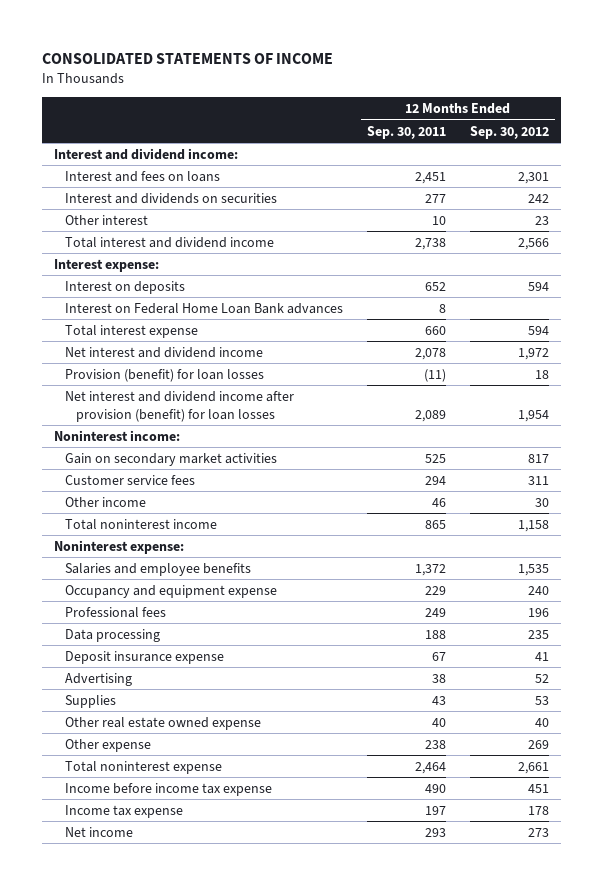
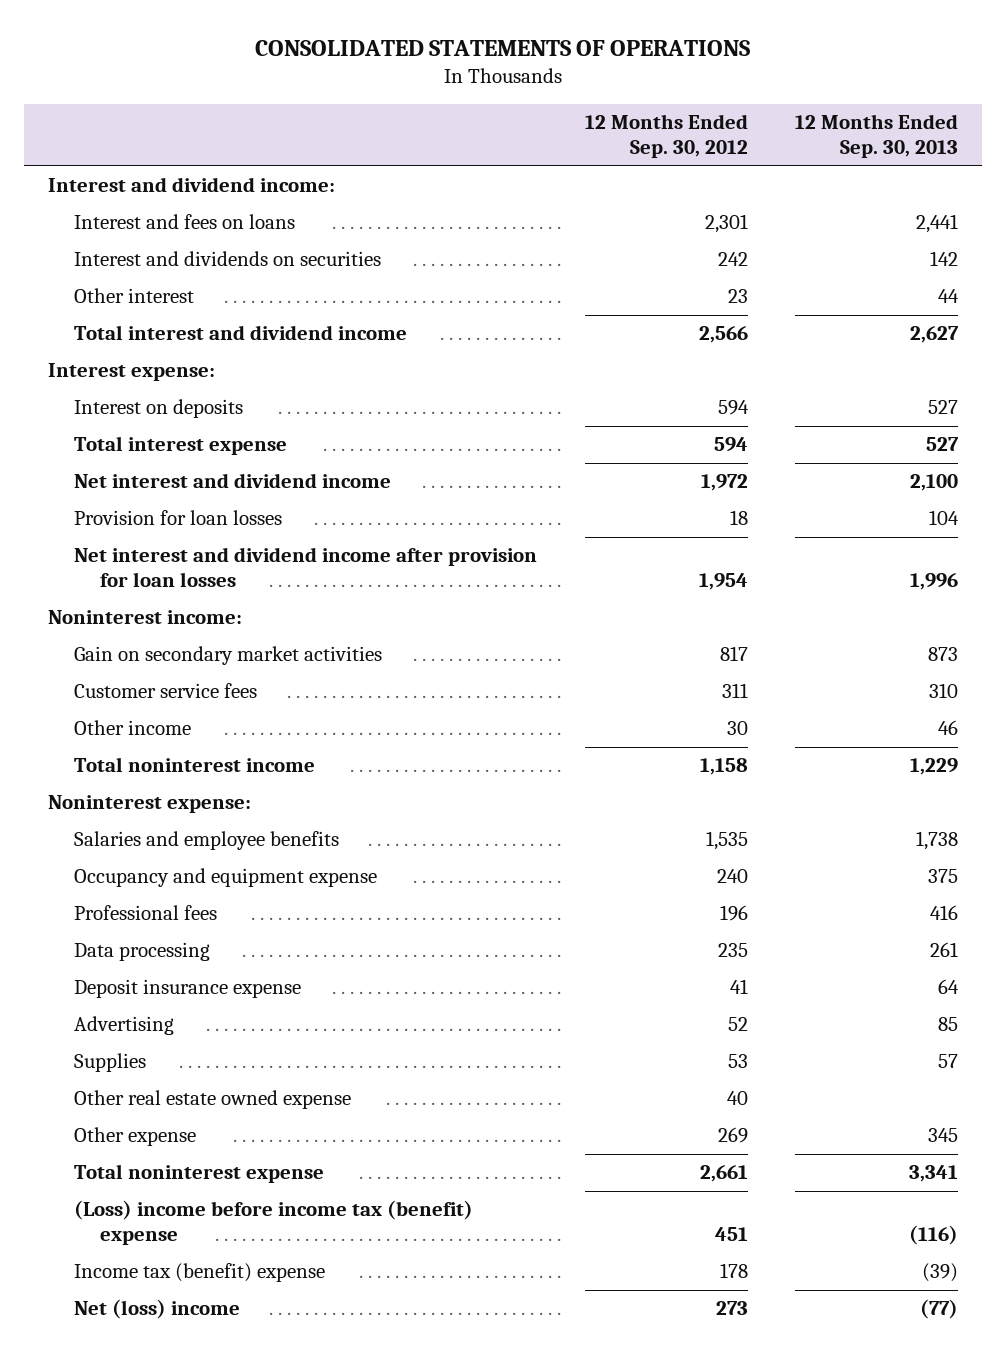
[42,53,334,65] CONSOLIDATED STATEMENTS OF INCOME -> [255,39,751,56] CONSOLIDATED STATEMENTS OF OPERATIONS
[367,125,447,139] Sep. 30, 2011 -> none
none -> [795,114,959,159] 12 Months Ended Sep. 30, 2013
[65,302,344,314] Interest on Federal Home Loan Bank advances -> none
[65,368,265,382] Provision (benefit) for loan losses -> [74,510,283,526] Provision for loan losses
[65,390,295,422] Net interest and dividend income after provision (benefit) for loan losses -> [74,547,538,588] Net interest and dividend income after provision for loan losses
[65,782,273,796] Income before income tax expense -> [74,1200,474,1246] (Loss) income before income tax (benefit) expense
[65,804,184,818] Income tax expense -> [74,1263,326,1283] Income tax (benefit) expense
[65,826,134,837] Net income -> [74,1299,241,1320] Net (loss) income

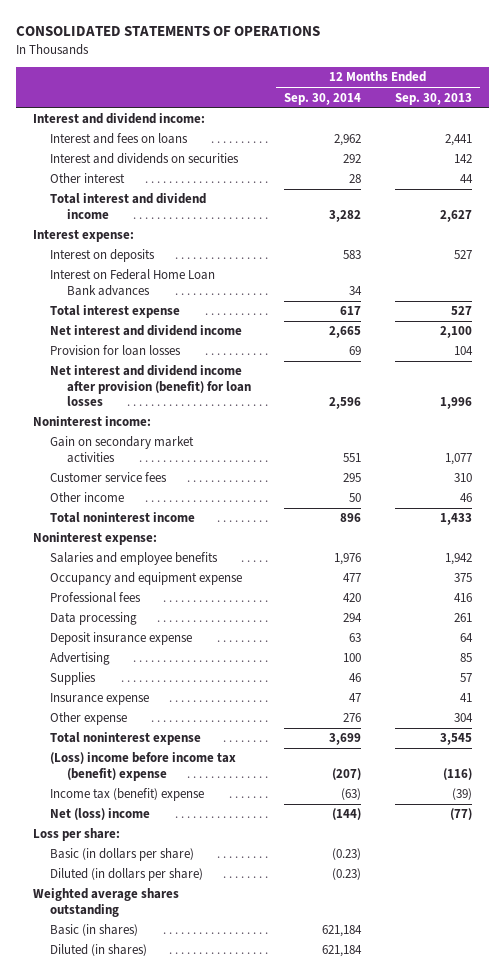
[584,114,748,159] 12 Months Ended Sep. 30, 2012 -> none
none -> [284,92,362,105] Sep. 30, 2014
none -> [49,269,215,296] Interest on Federal Home Loan Bank advances
[74,547,538,588] Net interest and dividend income after provision for loan losses -> [49,365,251,406] Net interest and dividend income after provision (benefit) for loan losses
[928,647,959,662] 873 -> [444,452,472,465] 1,077
[910,758,959,776] 1,229 -> [439,513,472,526] 1,433
[916,831,959,851] 1,738 -> [444,553,472,566] 1,942
[74,1090,352,1110] Other real estate owned expense -> none
none -> [49,693,149,706] Insurance expense
[928,1128,959,1143] 345 -> [453,713,473,723] 304
[909,1165,959,1183] 3,341 -> [439,733,472,746] 3,545
none -> [32,828,120,842] Loss per share:
none -> [49,848,194,862] Basic (in dollars per share)
none -> [49,868,203,882] Diluted (in dollars per share)
none -> [32,888,179,917] Weighted average shares outstanding
none -> [49,924,138,937] Basic (in shares)
none -> [49,944,147,957] Diluted (in shares)

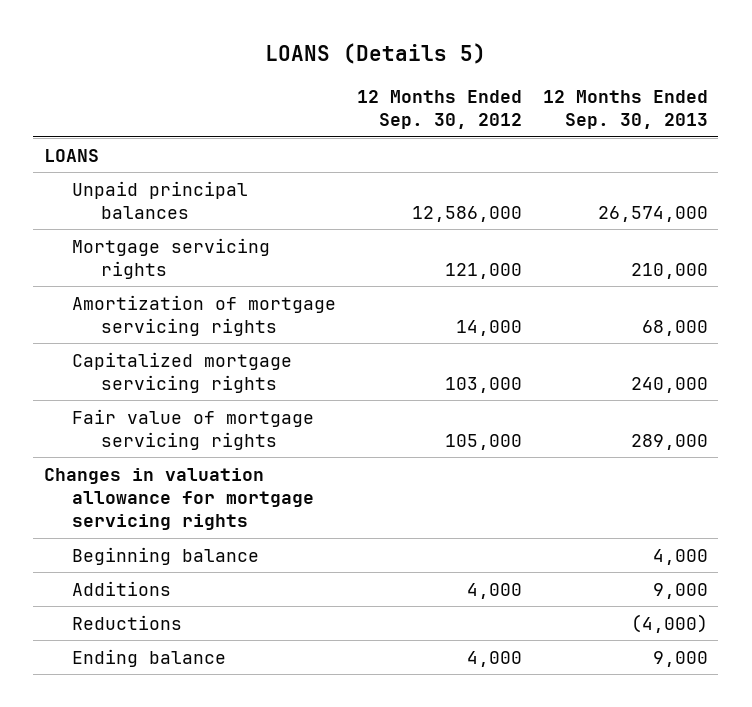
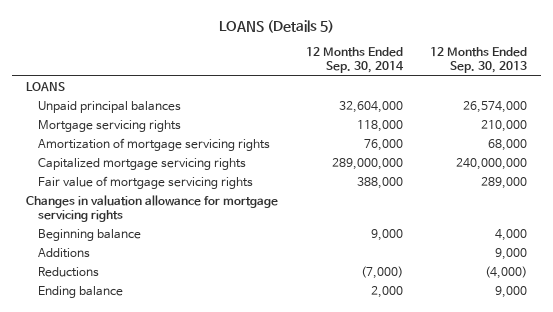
[357,90,523,130] 12 Months Ended Sep. 30, 2012 -> none
none -> [305,47,404,74] 12 Months Ended Sep. 30, 2014
[630,376,708,393] 240,000 -> [456,158,528,171] 240,000,000

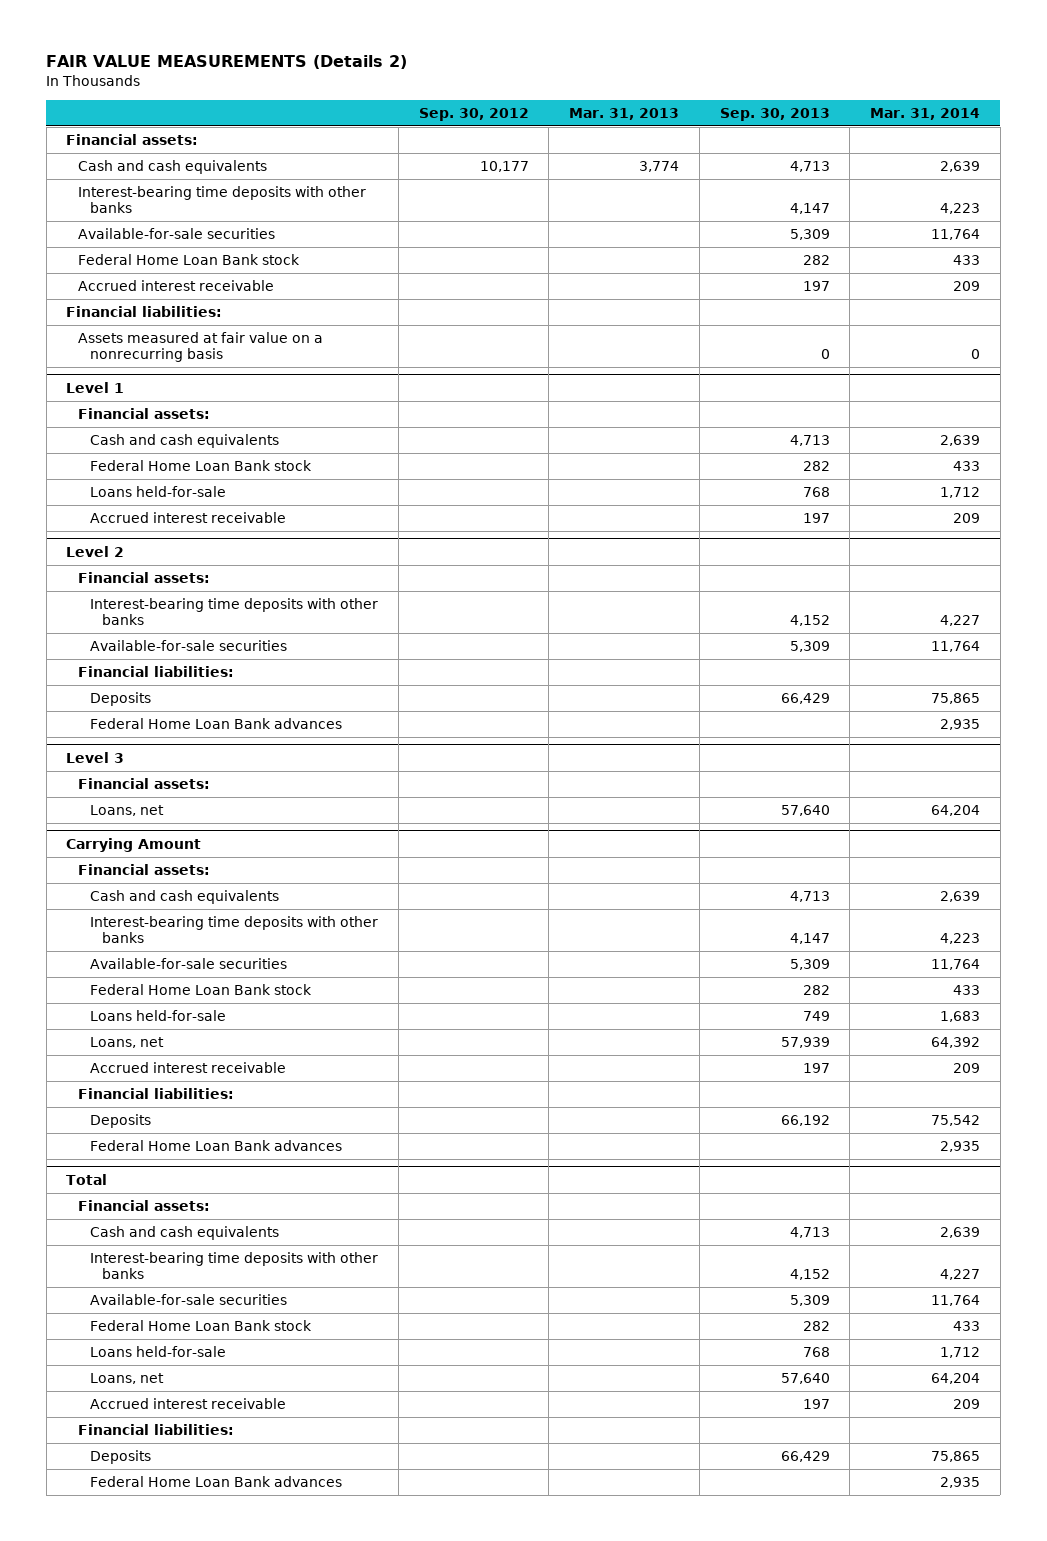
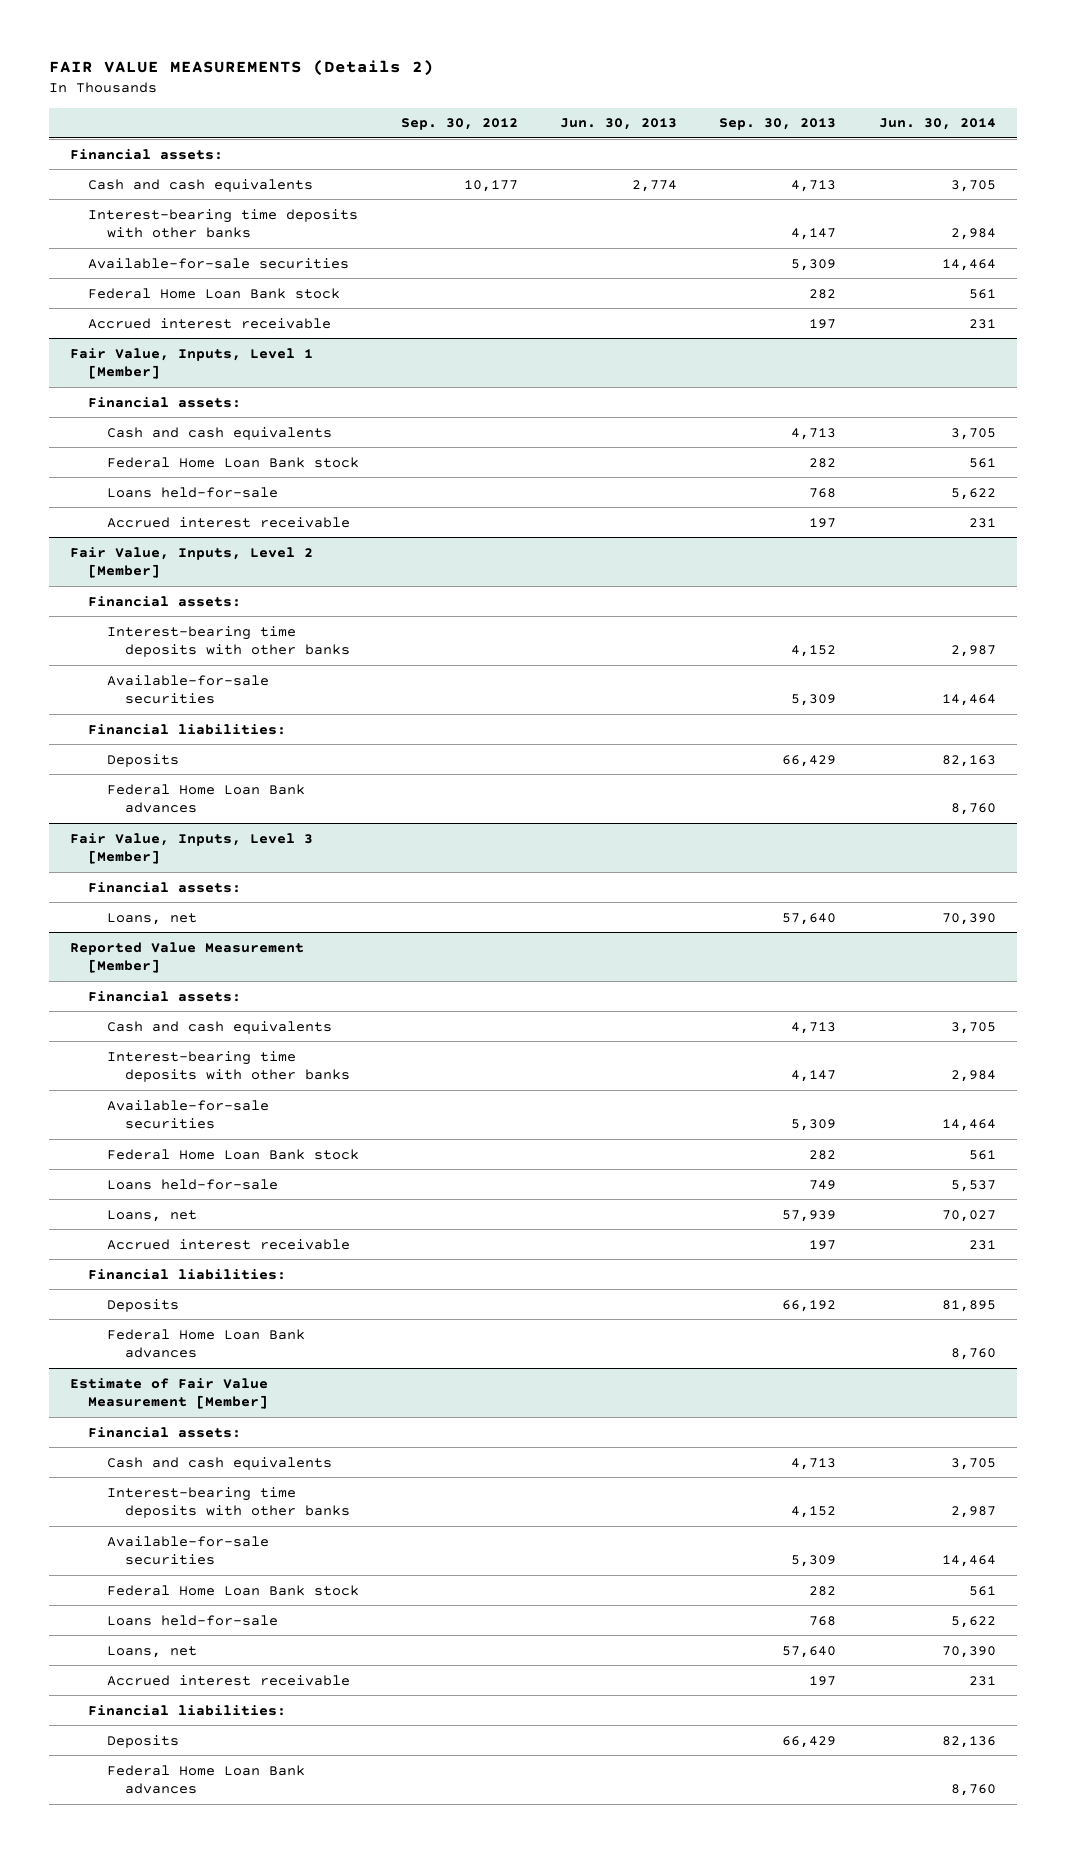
[569,107,680,120] Mar. 31, 2013 -> none
[870,107,981,120] Mar. 31, 2014 -> none
none -> [560,118,678,131] Jun. 30, 2013
none -> [878,118,996,131] Jun. 30, 2014
[66,306,223,318] Financial liabilities: -> none
[78,332,324,362] Assets measured at fair value on a nonrecurring basis -> none
[66,382,125,394] Level 1 -> none
none -> [69,347,313,379] Fair Value, Inputs, Level 1 [Member]
[66,546,125,558] Level 2 -> none
none -> [69,546,313,578] Fair Value, Inputs, Level 2 [Member]
[66,752,125,764] Level 3 -> none
none -> [69,832,313,864] Fair Value, Inputs, Level 3 [Member]
[66,838,202,853] Carrying Amount -> none
none -> [69,941,304,973] Reported Value Measurement [Member]
[66,1174,108,1186] Total -> none
none -> [69,1377,269,1409] Estimate of Fair Value Measurement [Member]

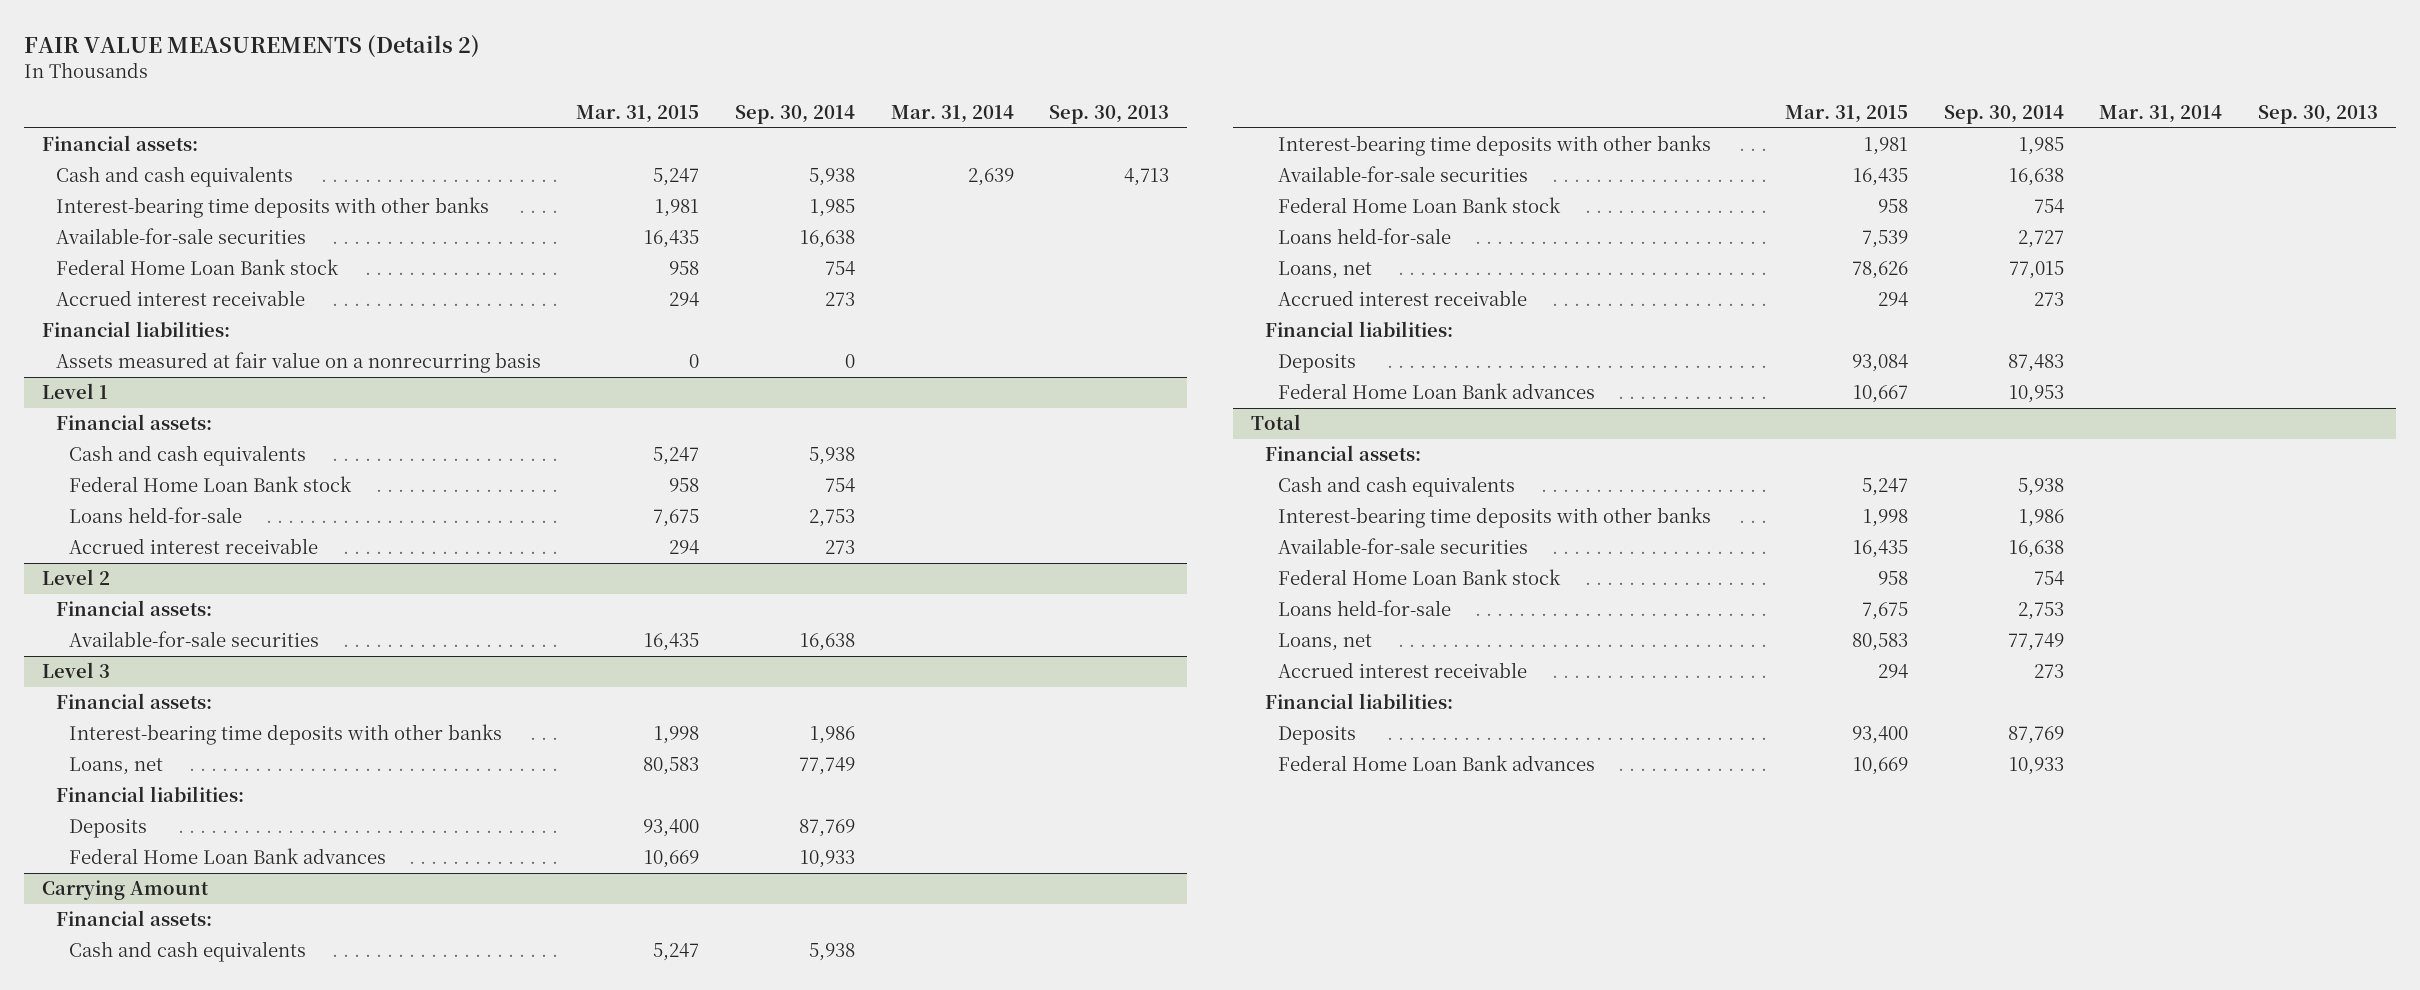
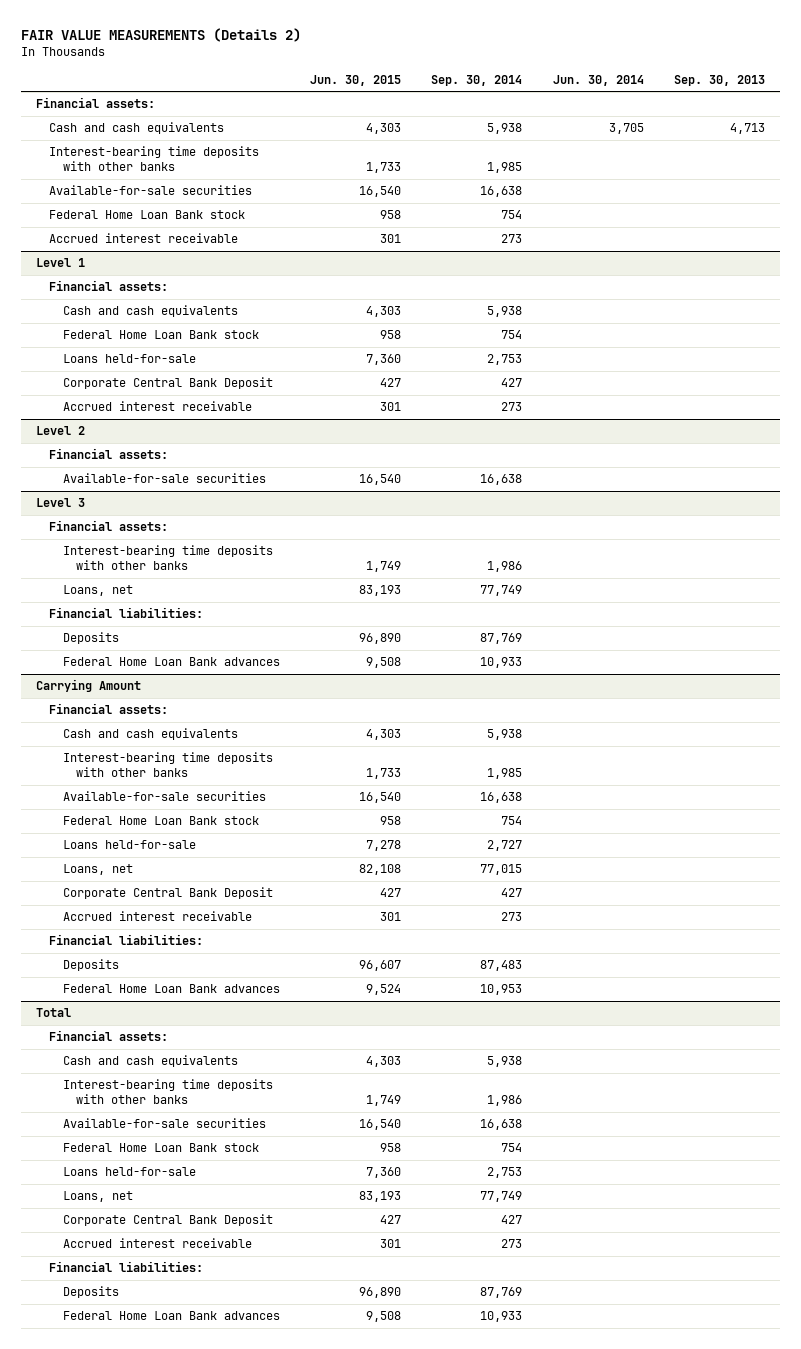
[576,104,700,123] Mar. 31, 2015 -> none
[890,104,1014,123] Mar. 31, 2014 -> none
none -> [309,74,401,86] Jun. 30, 2015
none -> [552,74,644,86] Jun. 30, 2014
[42,321,231,338] Financial liabilities: -> none
[55,352,541,374] Assets measured at fair value on a nonrecurring basis -> none
none -> [62,377,273,390] Corporate Central Bank Deposit
none -> [62,887,273,900] Corporate Central Bank Deposit
none -> [62,1214,273,1227] Corporate Central Bank Deposit

